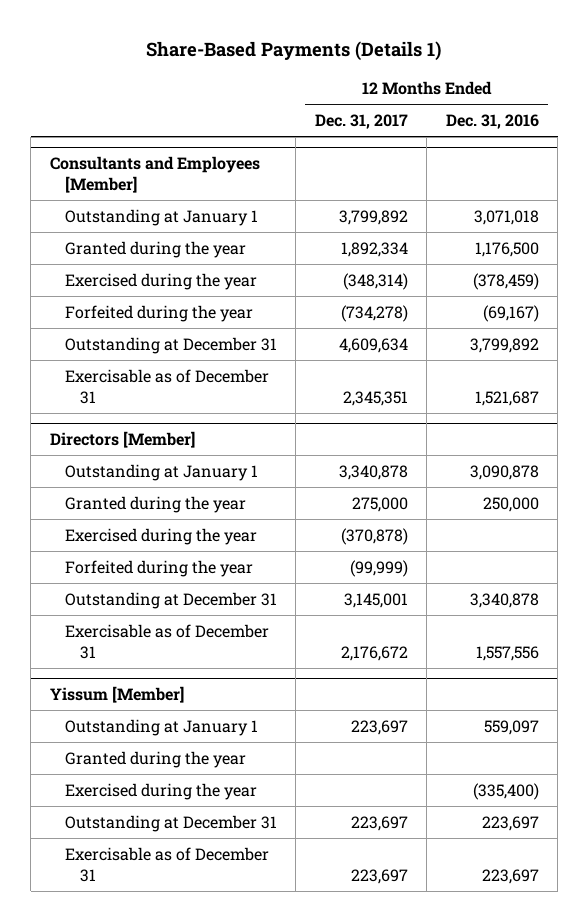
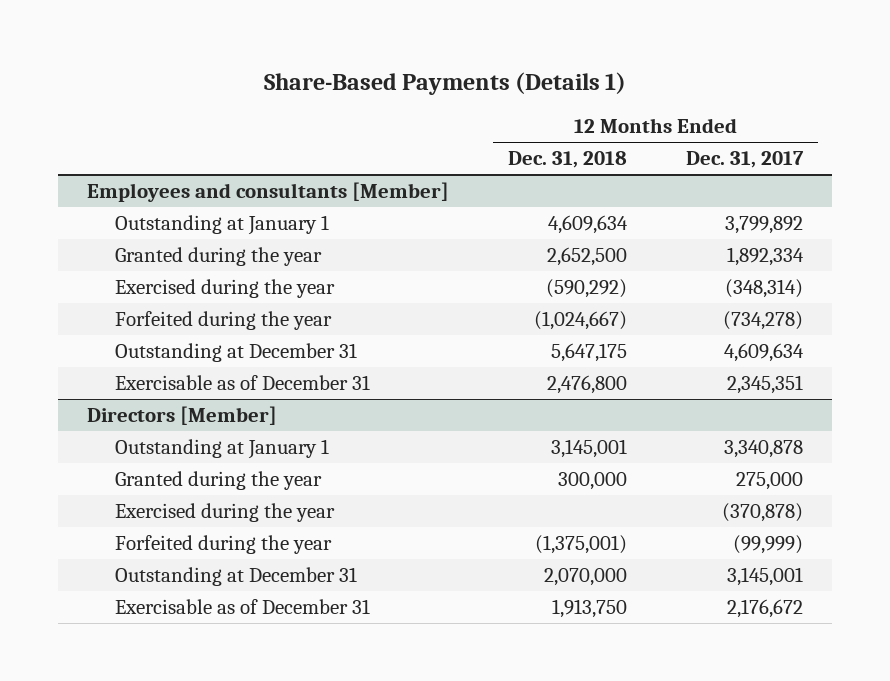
[445,113,539,129] Dec. 31, 2016 -> none
none -> [508,151,628,169] Dec. 31, 2018
[49,156,260,193] Consultants and Employees [Member] -> [87,181,450,202] Employees and consultants [Member]
[49,686,184,704] Yissum [Member] -> none
[64,718,258,736] Outstanding at January 1 -> none
[64,750,246,768] Granted during the year -> none
[64,782,257,800] Exercised during the year -> none
[64,814,277,832] Outstanding at December 31 -> none
[64,846,269,882] Exercisable as of December 31 -> none

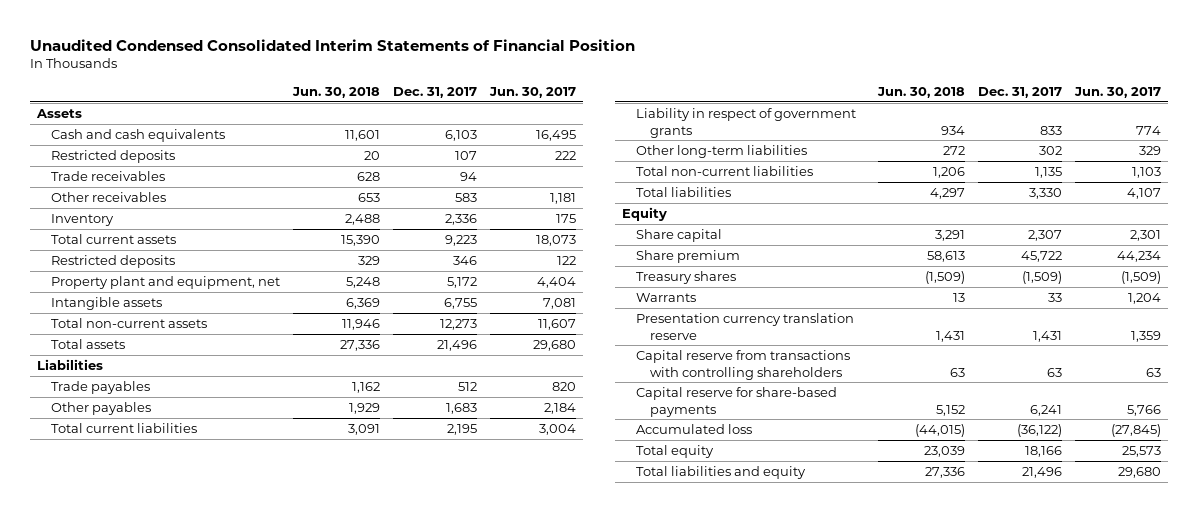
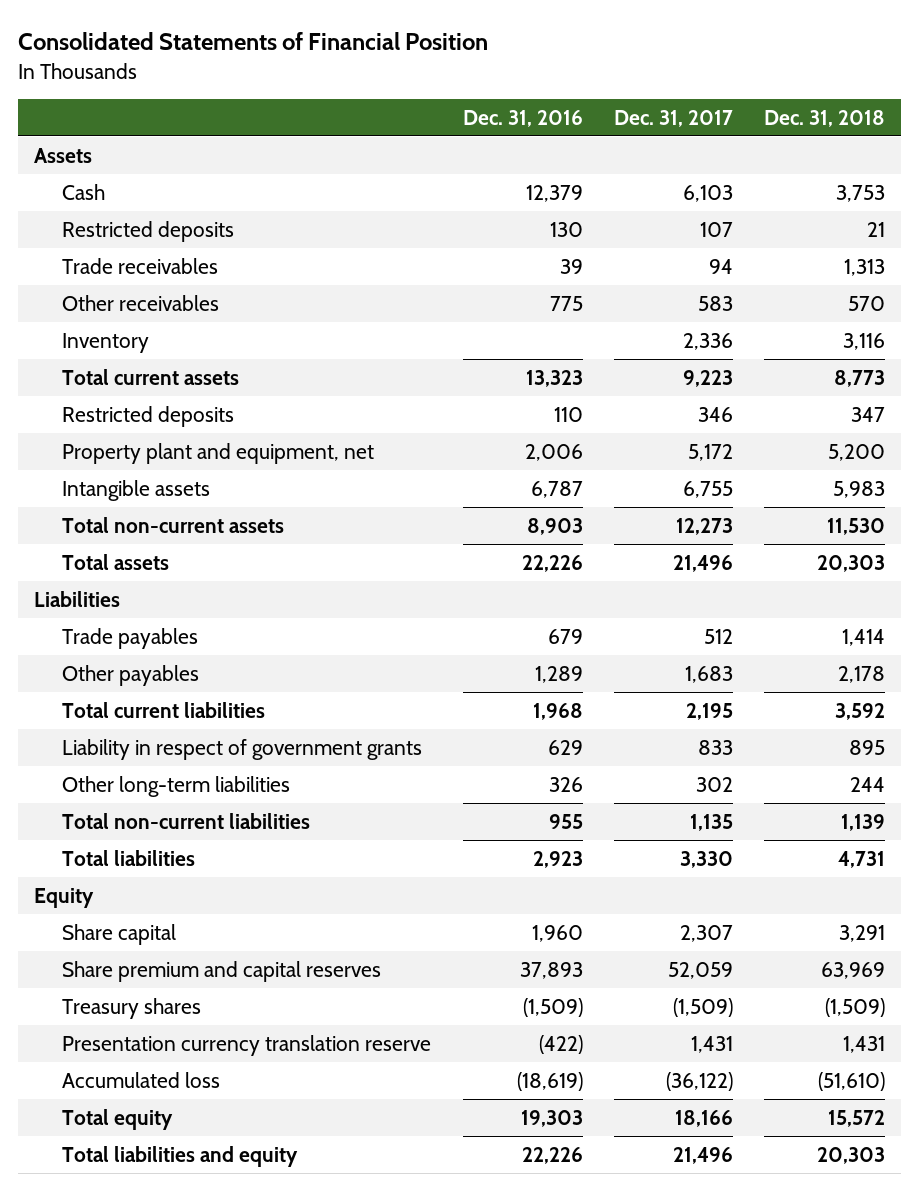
[30,38,636,51] Unaudited Condensed Consolidated Interim Statements of Financial Position -> [18,32,489,51] Consolidated Statements of Financial Position
[292,87,381,99] Jun. 30, 2018 -> none
[489,87,577,99] Jun. 30, 2017 -> none
none -> [462,109,583,127] Dec. 31, 2016
none -> [764,109,886,127] Dec. 31, 2018
[50,128,225,142] Cash and cash equivalents -> [62,183,106,200] Cash
[636,249,741,263] Share premium -> none
none -> [62,960,382,982] Share premium and capital reserves
[636,292,697,302] Warrants -> none
[636,349,851,380] Capital reserve from transactions with controlling shareholders -> none
[636,386,838,417] Capital reserve for share-based payments -> none

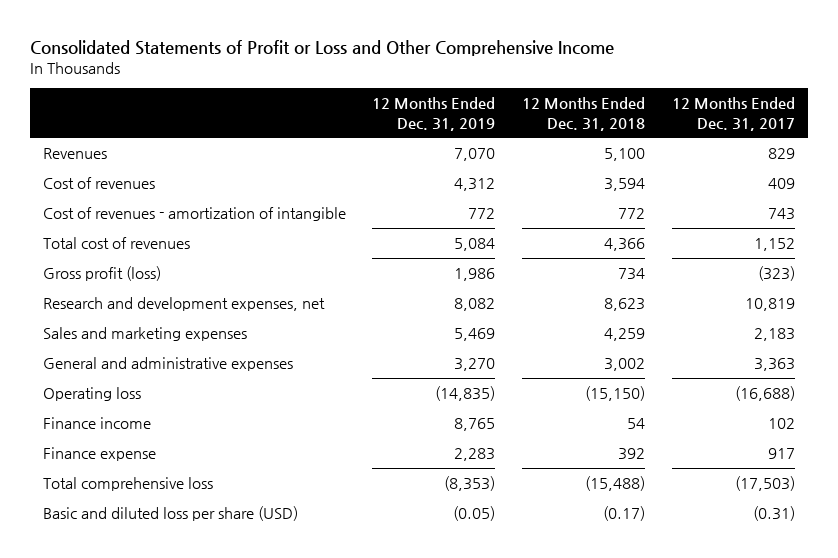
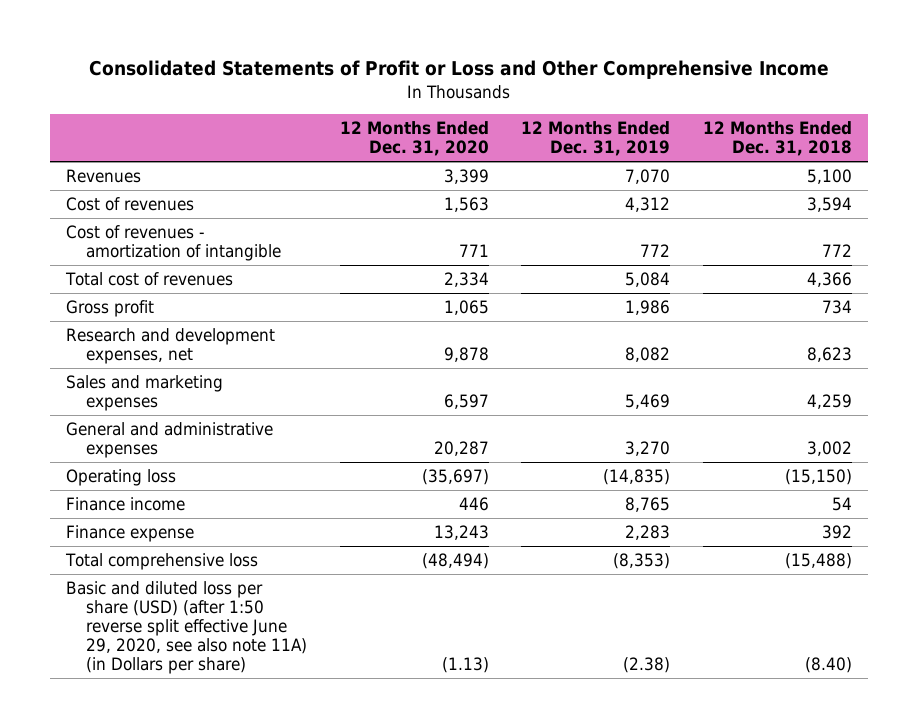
[671,97,795,131] 12 Months Ended Dec. 31, 2017 -> none
none -> [339,121,489,157] 12 Months Ended Dec. 31, 2020
[42,266,161,282] Gross profit (loss) -> [66,300,155,318] Gross profit
[42,506,298,522] Basic and diluted loss per share (USD) -> [66,581,308,675] Basic and diluted loss per share (USD) (after 1:50 reverse split effective June 29, 2020, see also note 11A) (in Dollars per share)
[453,506,496,522] (0.05) -> [623,657,671,674] (2.38)
[603,506,646,522] (0.17) -> [804,657,852,674] (8.40)

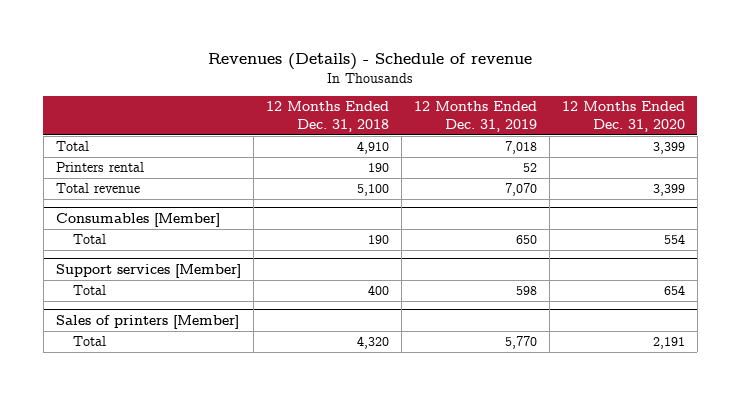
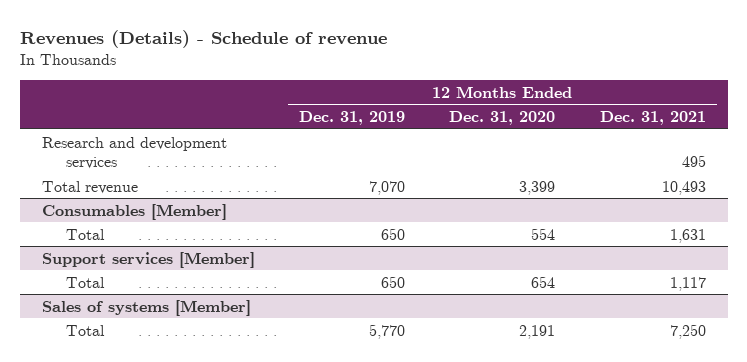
[265,101,389,132] 12 Months Ended Dec. 31, 2018 -> none
none -> [599,111,706,126] Dec. 31, 2021
[55,141,89,152] Total -> none
[55,162,144,173] Printers rental -> none
none -> [41,136,227,170] Research and development services
[515,286,537,296] 598 -> [380,275,405,288] 650
[55,314,239,329] Sales of printers [Member] -> [41,299,251,316] Sales of systems [Member]

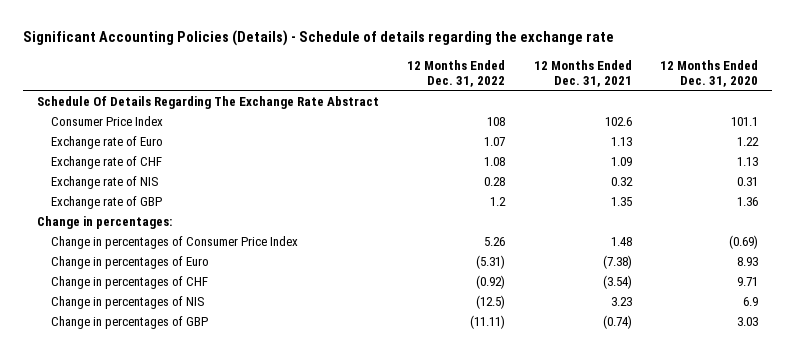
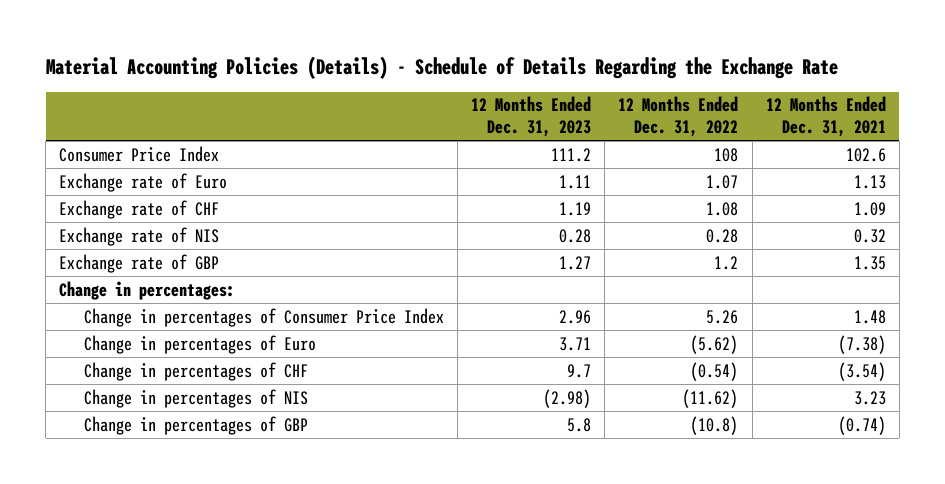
[22,30,614,47] Significant Accounting Policies (Details) - Schedule of details regarding the exchange rate -> [45,55,838,79] Material Accounting Policies (Details) - Schedule of Details Regarding the Exchange Rate
[660,59,759,87] 12 Months Ended Dec. 31, 2020 -> none
none -> [471,96,592,138] 12 Months Ended Dec. 31, 2023
[36,95,379,109] Schedule Of Details Regarding The Exchange Rate Abstract -> none
[476,254,506,269] (5.31) -> [690,334,739,354] (5.62)
[476,274,506,289] (0.92) -> [690,361,739,381] (0.54)
[476,294,506,309] (12.5) -> [682,388,739,408] (11.62)
[470,314,506,329] (11.11) -> [690,415,739,435] (10.8)

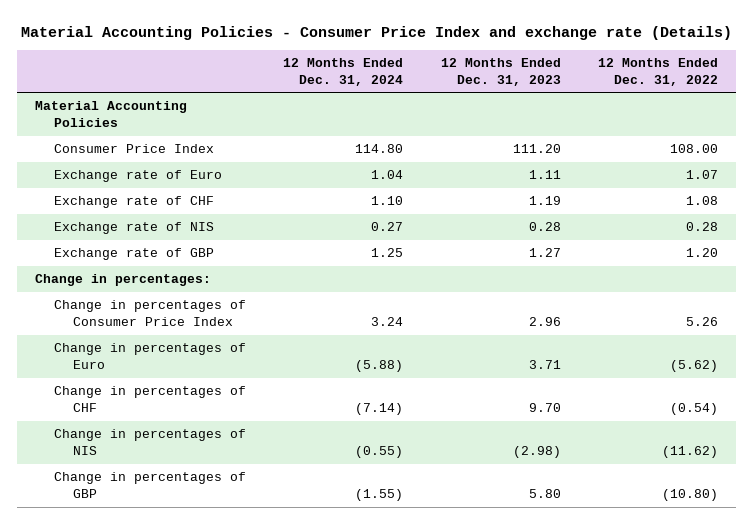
[45,55,838,79] Material Accounting Policies (Details) - Schedule of Details Regarding the Exchange Rate -> [20,25,732,40] Material Accounting Policies - Consumer Price Index and exchange rate (Details)
[765,96,886,138] 12 Months Ended Dec. 31, 2021 -> none
none -> [283,58,404,86] 12 Months Ended Dec. 31, 2024
none -> [35,101,188,127] Material Accounting Policies
[551,147,592,162] 111.2 -> [512,144,561,154] 111.20
[714,147,739,162] 108 -> [669,144,718,154] 108.00
[714,255,739,270] 1.2 -> [685,248,718,258] 1.20
[567,363,592,378] 9.7 -> [528,402,561,412] 9.70
[567,417,592,432] 5.8 -> [528,488,561,498] 5.80
[690,415,739,435] (10.8) -> [661,488,718,501] (10.80)

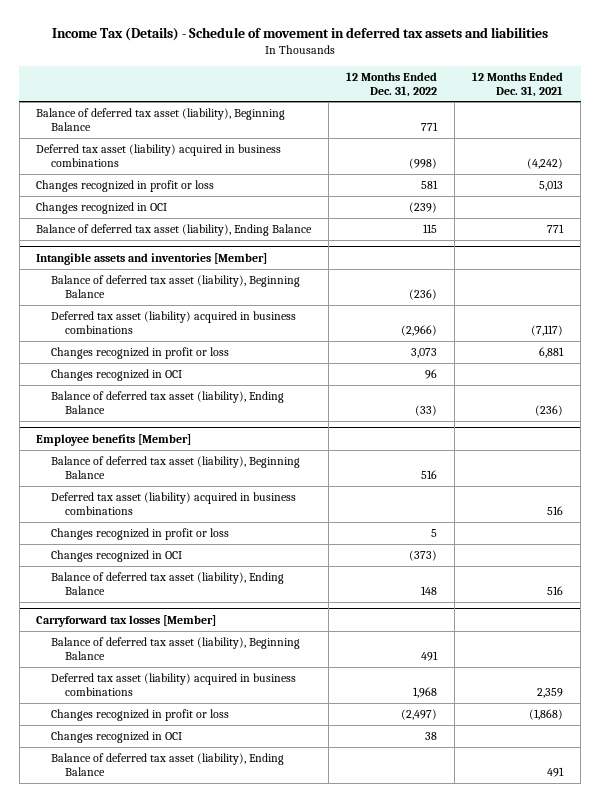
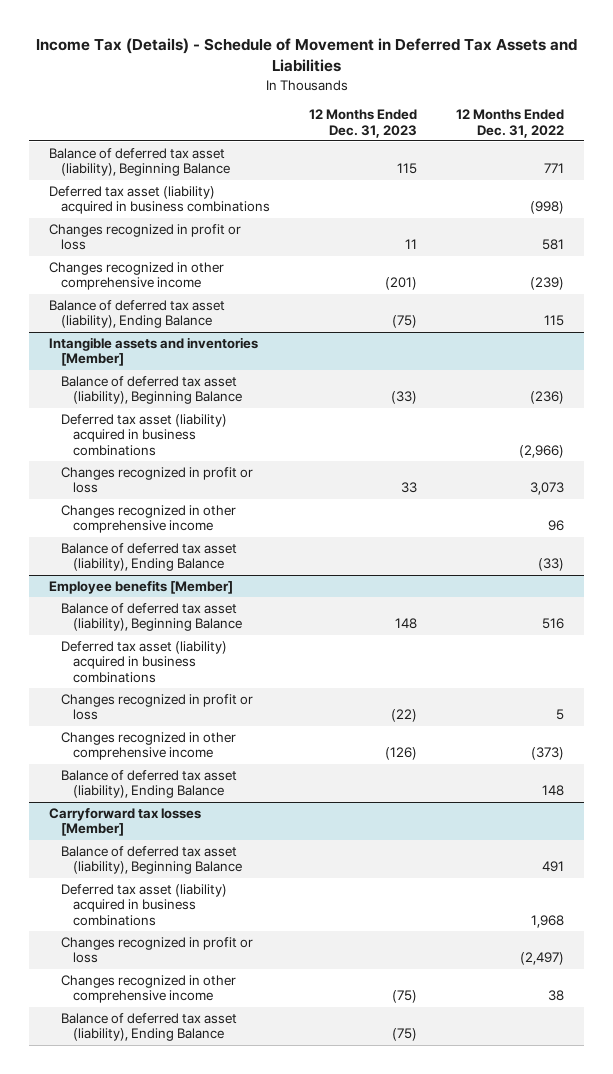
[51,26,548,41] Income Tax (Details) - Schedule of movement in deferred tax assets and liabilities -> [35,38,577,73] Income Tax (Details) - Schedule of Movement in Deferred Tax Assets and Liabilities
[472,71,564,97] 12 Months Ended Dec. 31, 2021 -> none
none -> [308,108,417,138] 12 Months Ended Dec. 31, 2023
[36,201,168,214] Changes recognized in OCI -> [49,261,225,291] Changes recognized in other comprehensive income
[50,368,182,381] Changes recognized in OCI -> none
none -> [60,504,236,534] Changes recognized in other comprehensive income
[50,549,182,562] Changes recognized in OCI -> [60,731,236,761] Changes recognized in other comprehensive income
[50,730,182,743] Changes recognized in OCI -> none
none -> [60,974,236,1004] Changes recognized in other comprehensive income

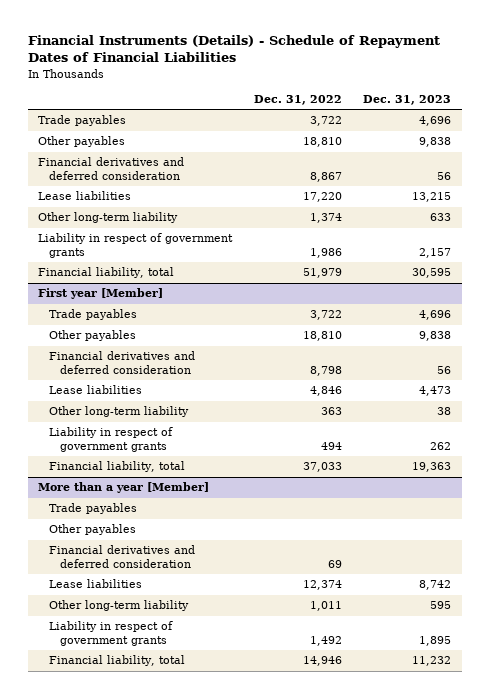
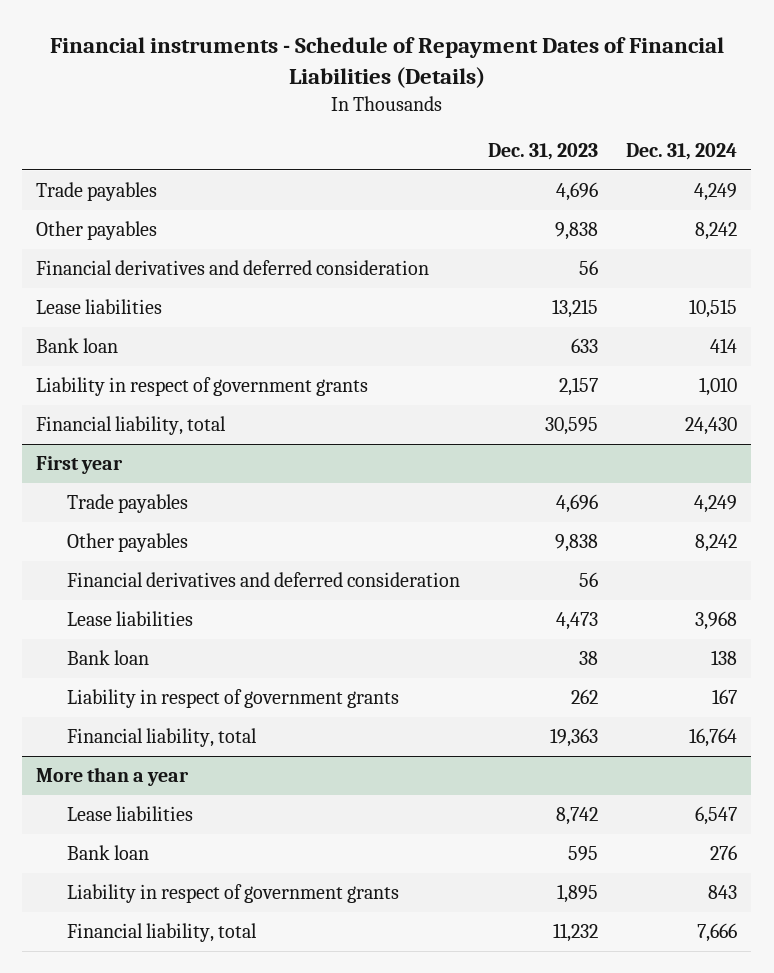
[27,35,440,63] Financial Instruments (Details) - Schedule of Repayment Dates of Financial Liabilities -> [49,37,724,89] Financial instruments - Schedule of Repayment Dates of Financial Liabilities (Details)
[253,95,342,106] Dec. 31, 2022 -> none
none -> [626,143,738,161] Dec. 31, 2024
[38,212,179,224] Other long-term liability -> [36,338,119,354] Bank loan
[38,288,164,300] First year [Member] -> [36,456,124,475] First year
[48,406,189,418] Other long-term liability -> none
none -> [66,650,149,666] Bank loan
[48,503,137,515] Trade payables -> none
[48,524,136,536] Other payables -> none
[48,545,195,568] Financial derivatives and deferred consideration -> none
[38,482,210,494] More than a year [Member] -> [36,767,190,787] More than a year
[48,600,189,612] Other long-term liability -> [66,845,149,861] Bank loan

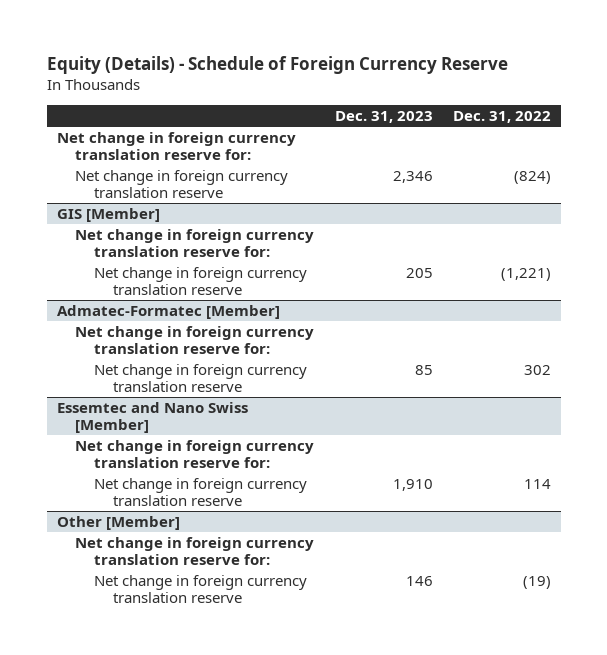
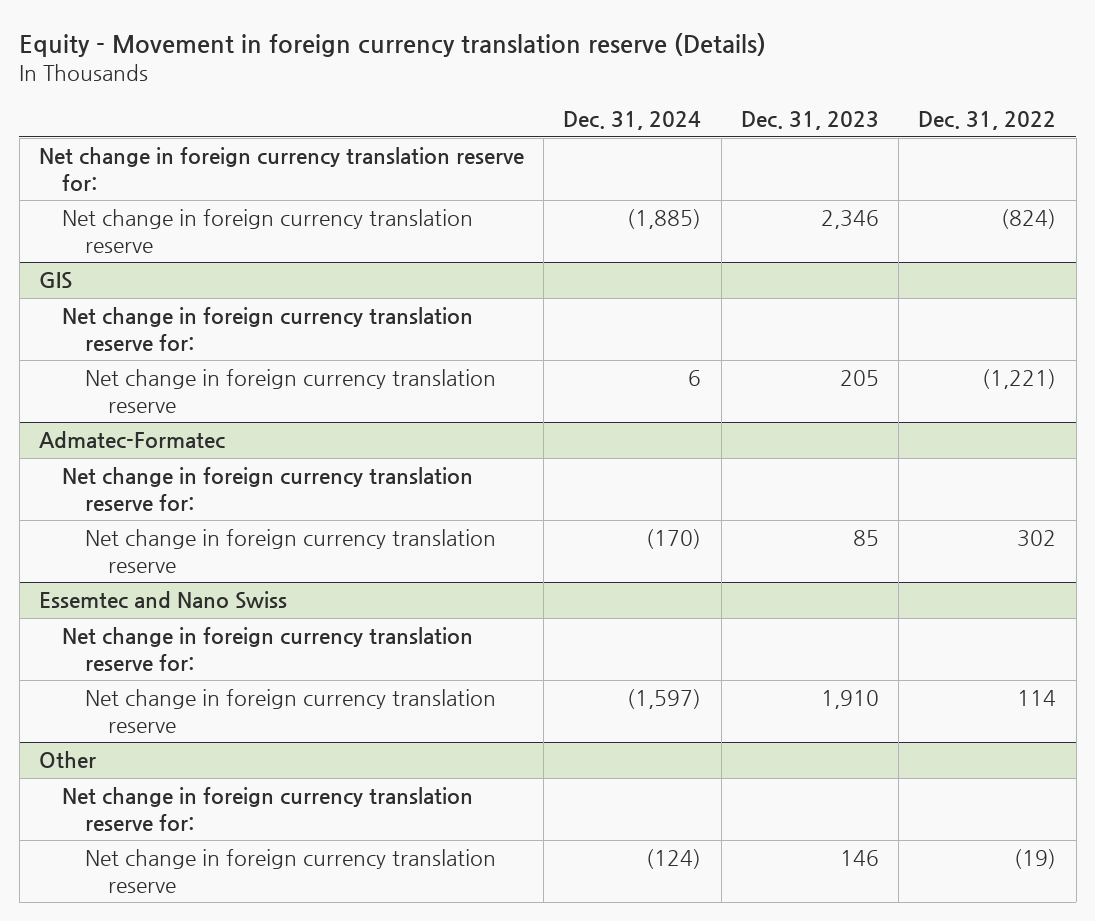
[46,55,508,74] Equity (Details) - Schedule of Foreign Currency Reserve -> [19,32,767,57] Equity - Movement in foreign currency translation reserve (Details)
none -> [563,111,702,131] Dec. 31, 2024
[56,207,160,222] GIS [Member] -> [38,272,72,290] GIS
[56,304,280,319] Admatec-Formatec [Member] -> [38,431,225,450] Admatec-Formatec
[56,401,248,434] Essemtec and Nano Swiss [Member] -> [38,591,287,610] Essemtec and Nano Swiss
[56,515,180,530] Other [Member] -> [38,751,96,769] Other

